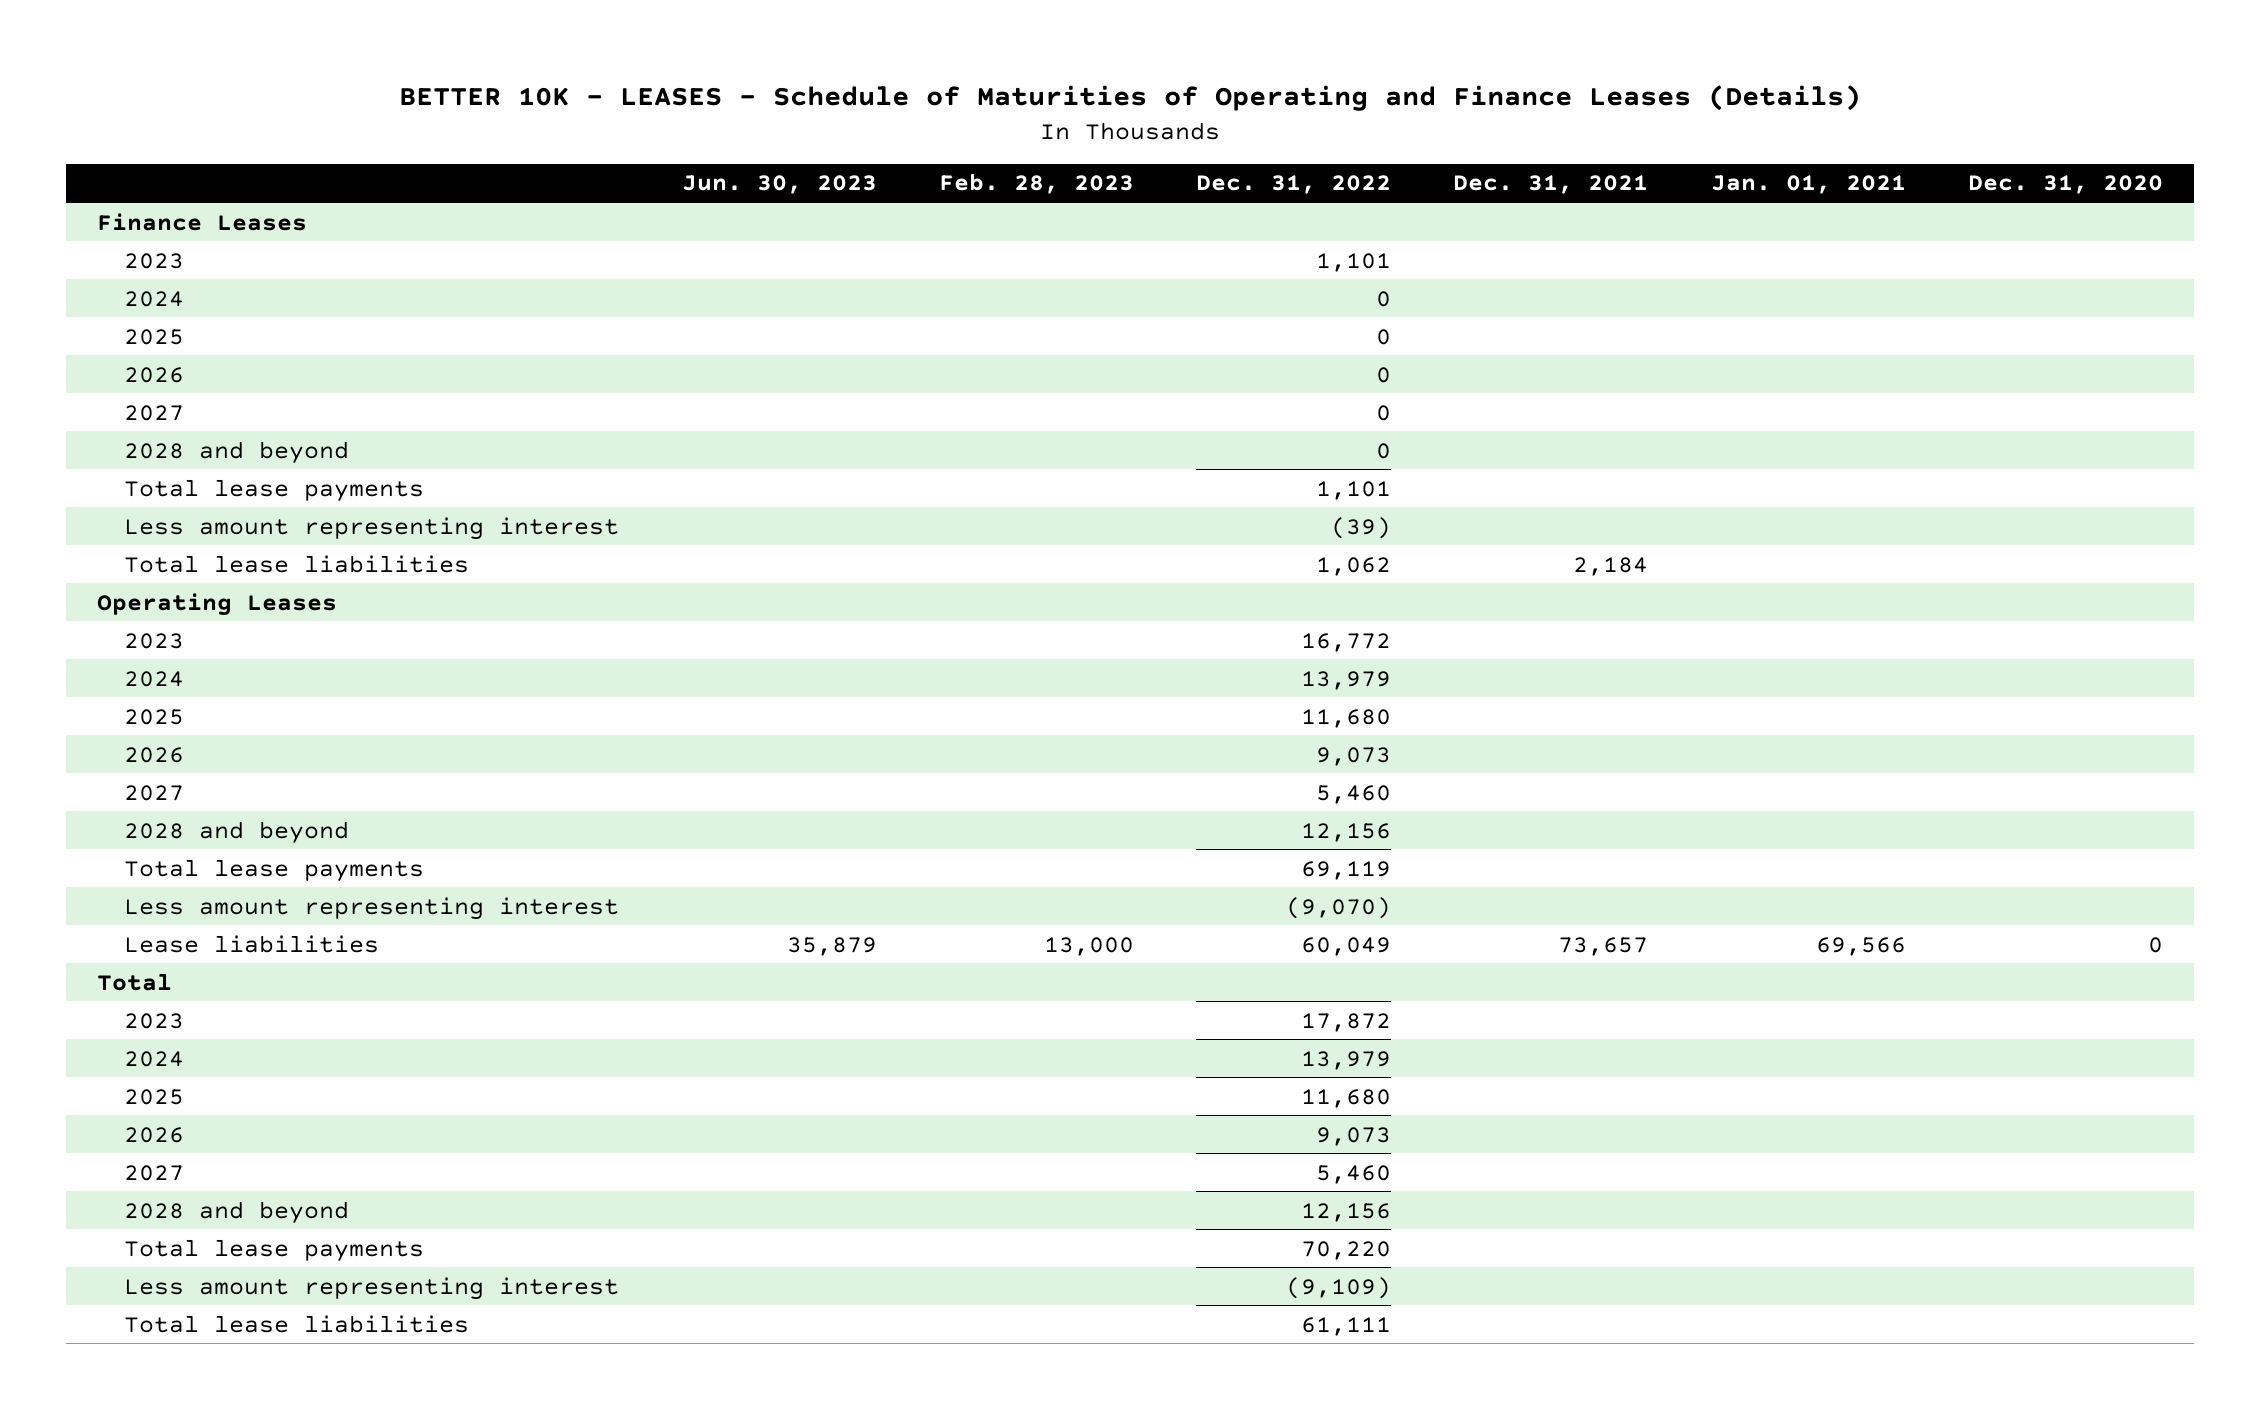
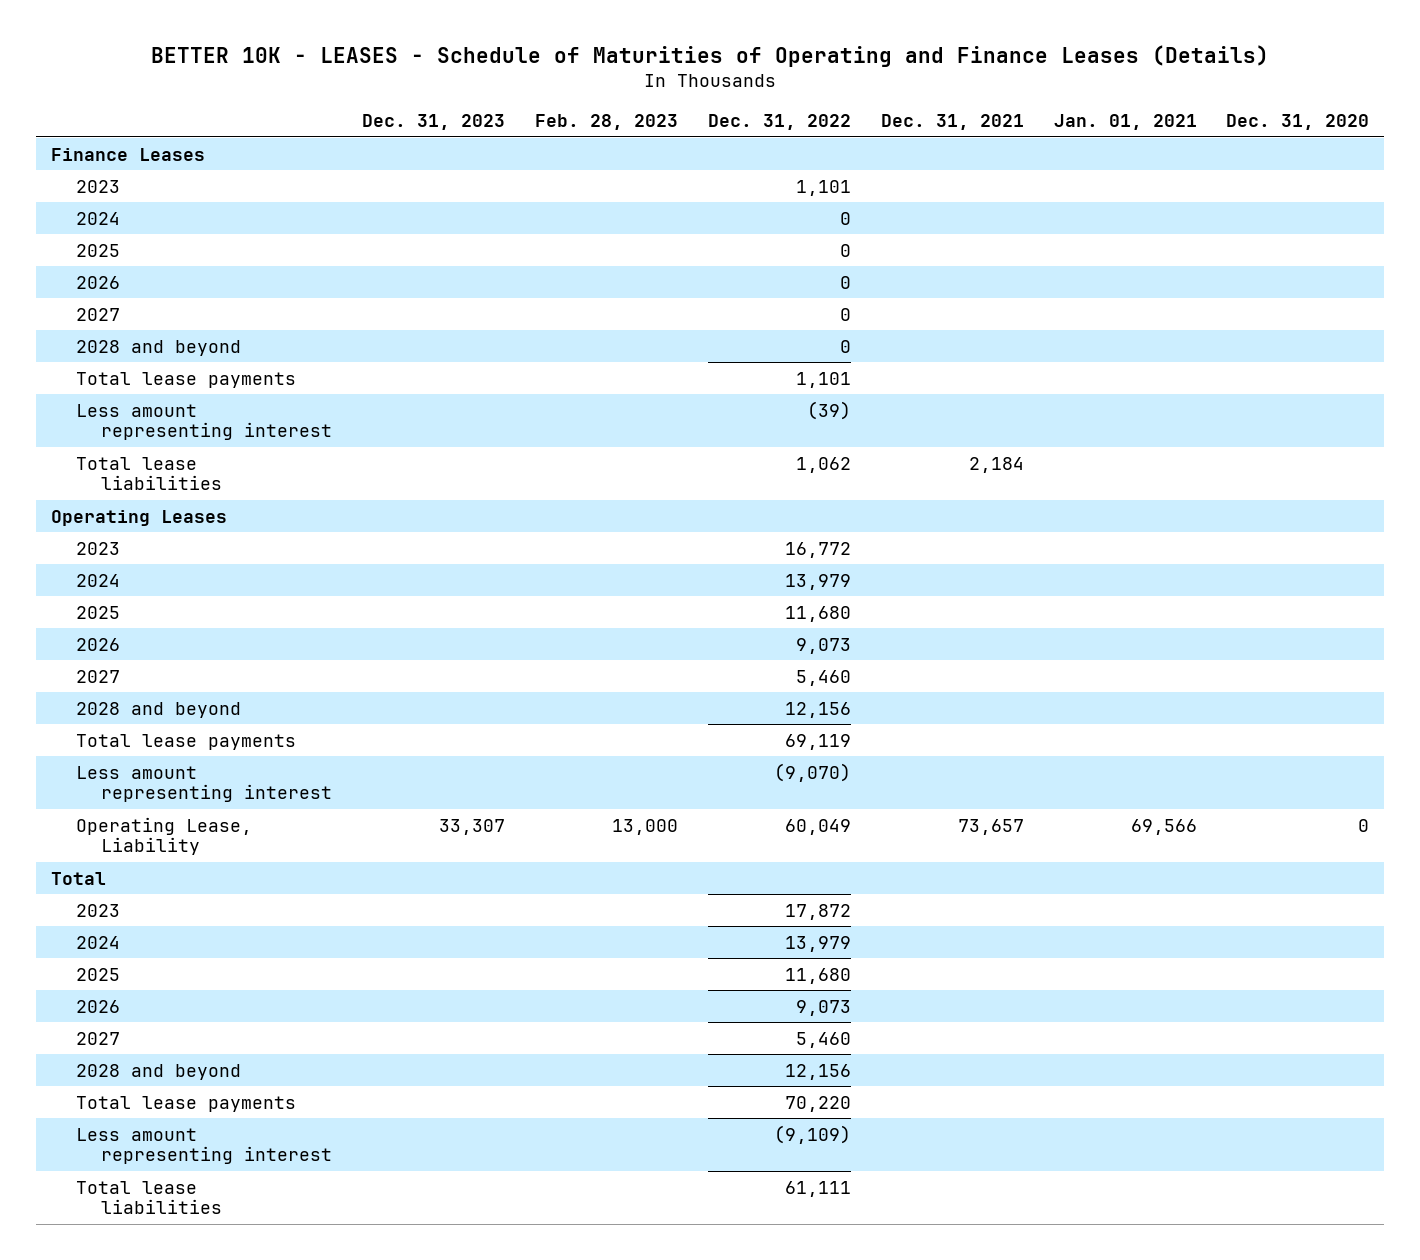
[681,175,877,195] Jun. 30, 2023 -> none
none -> [361,114,505,131] Dec. 31, 2023
[124,934,380,953] Lease liabilities -> [75,816,252,856] Operating Lease, Liability

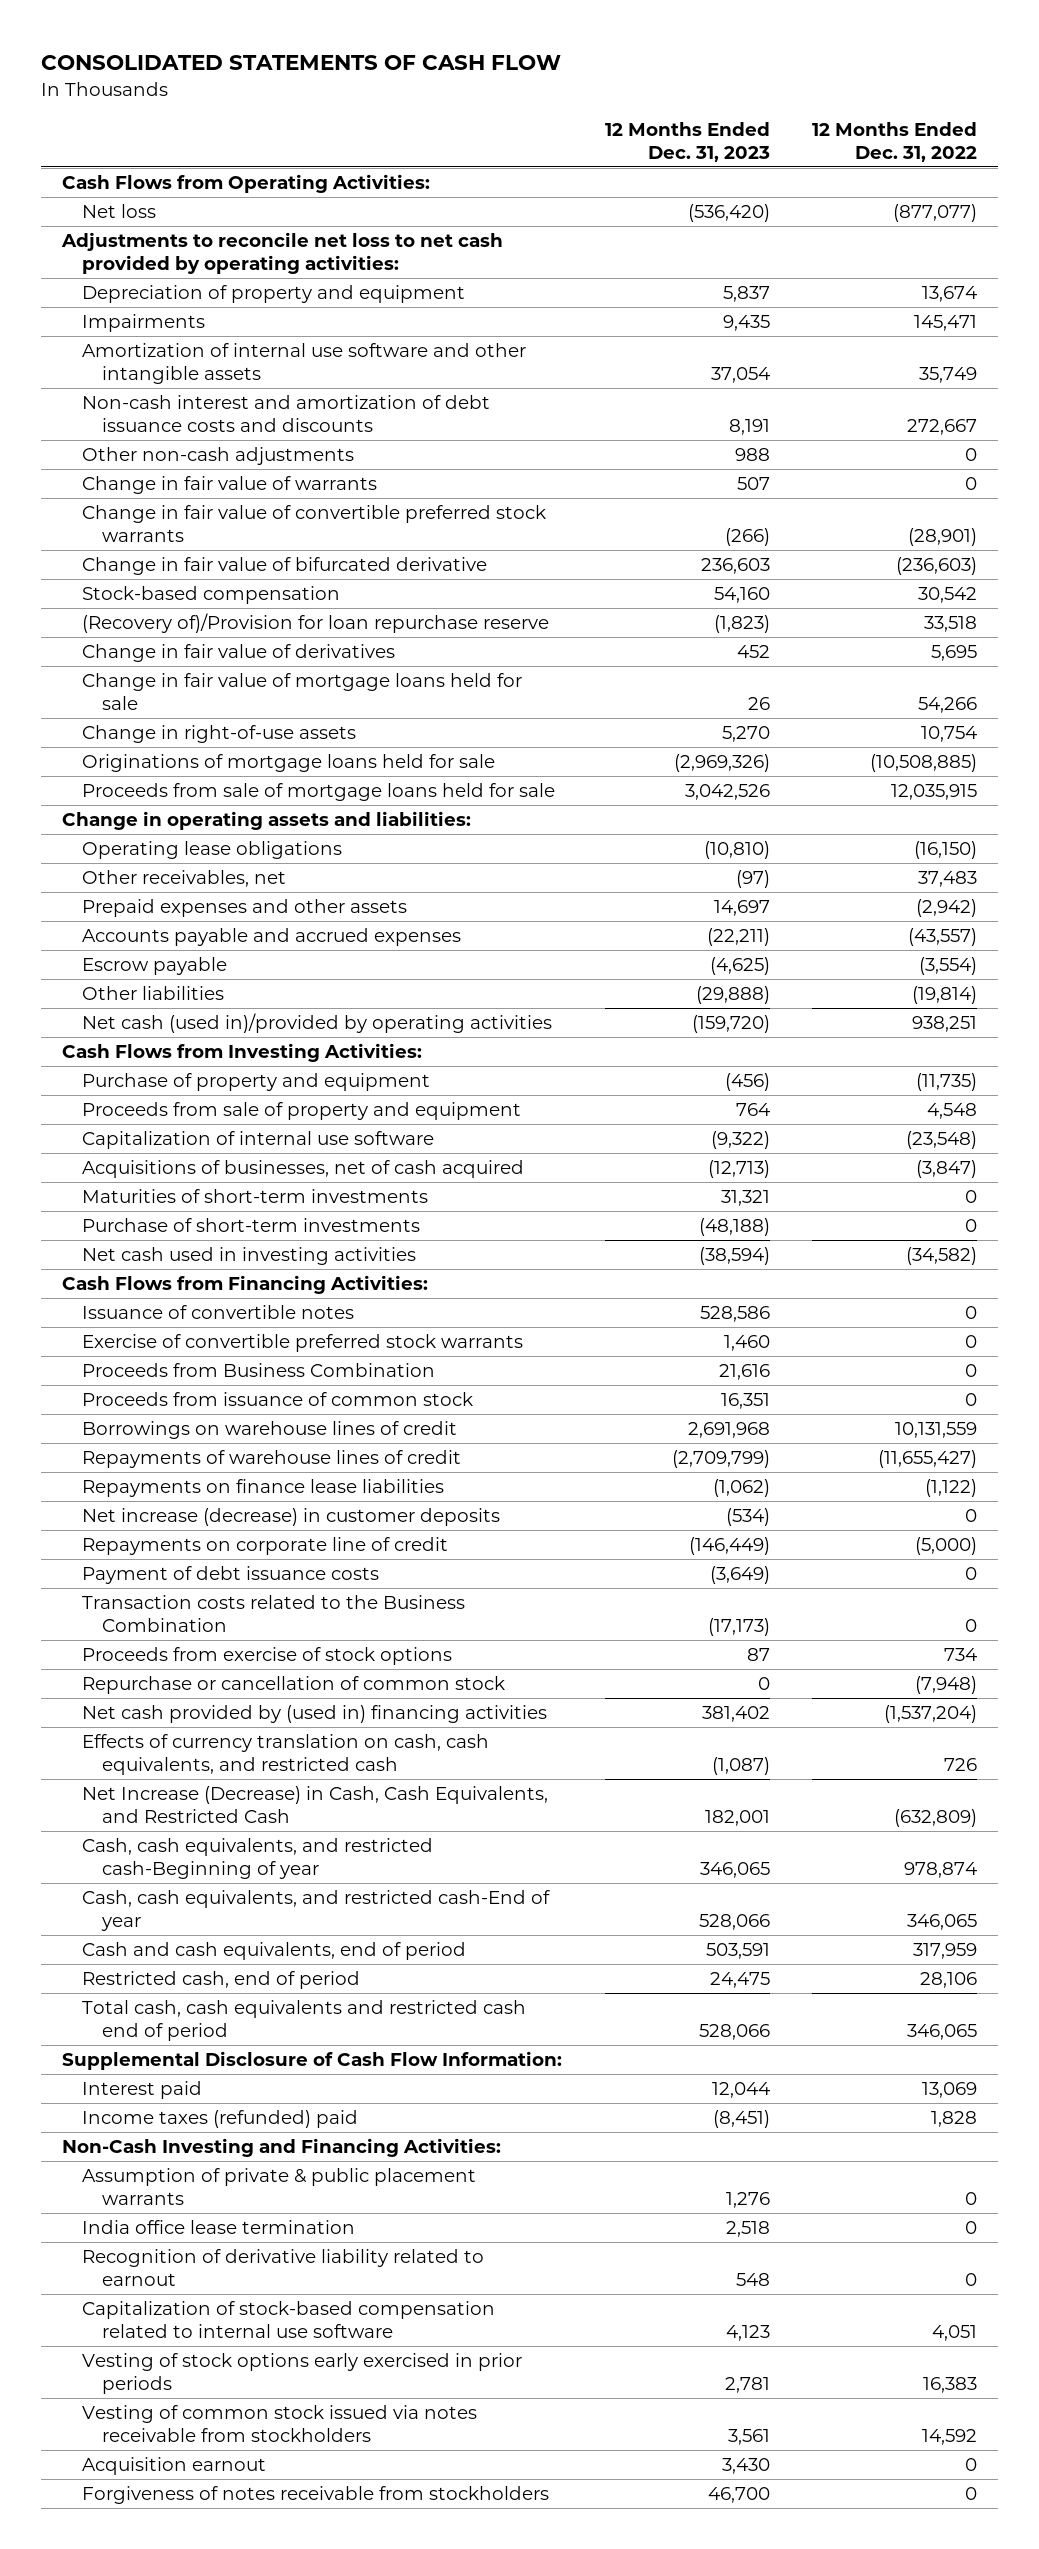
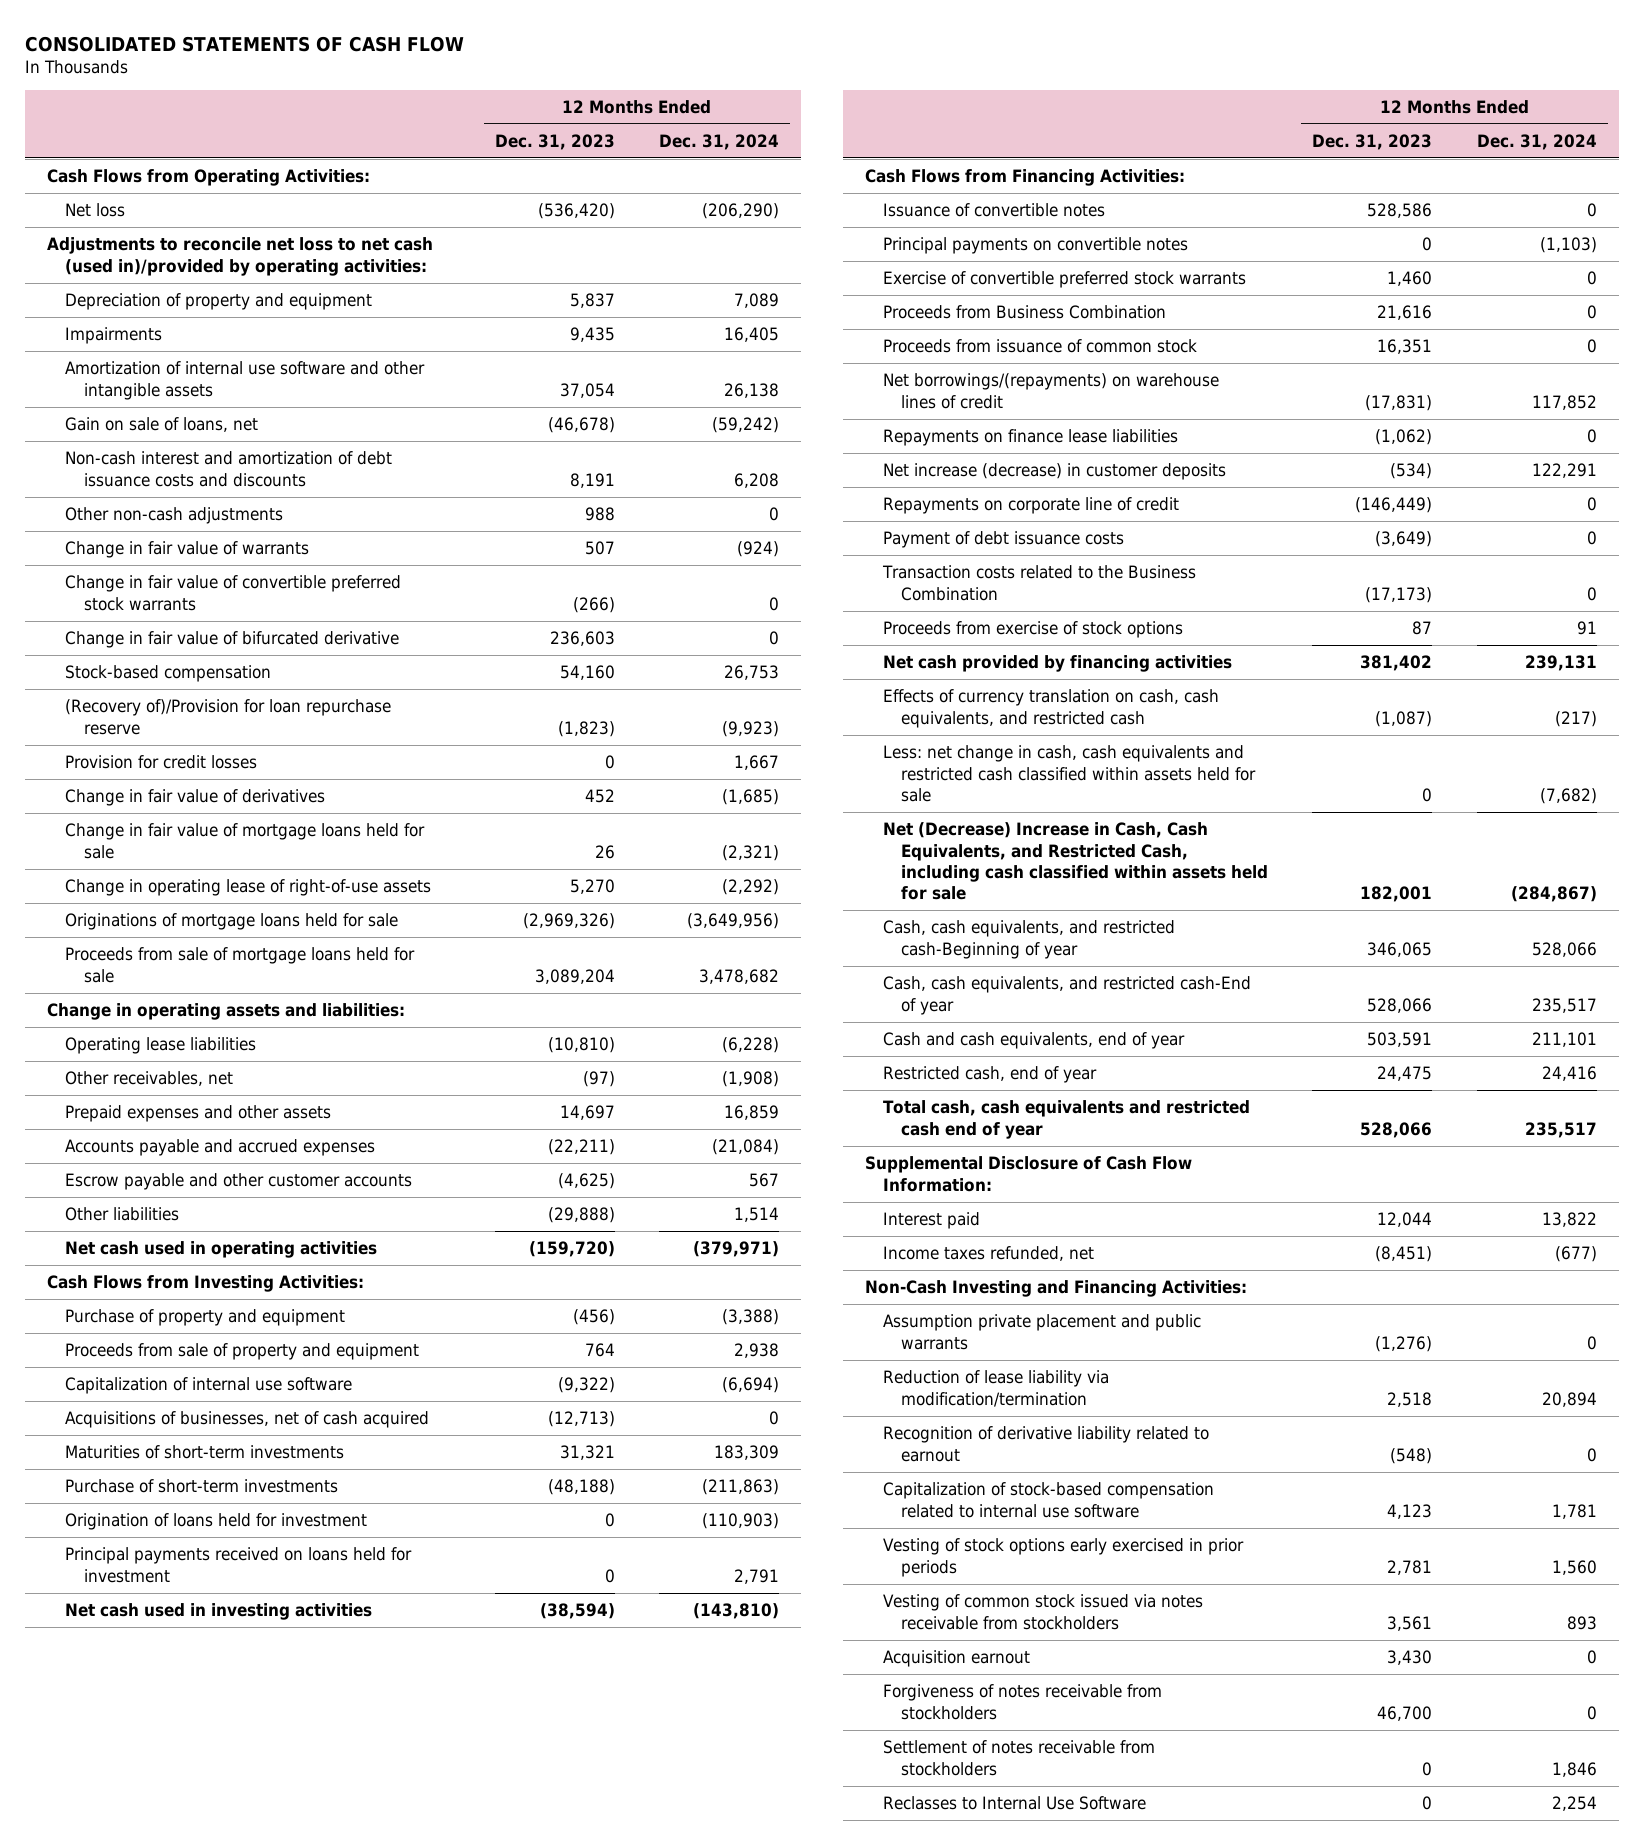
[811,121,977,162] 12 Months Ended Dec. 31, 2022 -> none
none -> [659,133,780,150] Dec. 31, 2024
[61,232,504,275] Adjustments to reconcile net loss to net cash provided by operating activities: -> [47,237,434,276] Adjustments to reconcile net loss to net cash (used in)/provided by operating activities:
none -> [65,417,259,433] Gain on sale of loans, net
none -> [65,755,258,770] Provision for credit losses
[82,725,357,744] Change in right-of-use assets -> [65,879,432,897] Change in operating lease of right-of-use assets
[684,784,770,801] 3,042,526 -> [534,968,615,984] 3,089,204
[82,841,343,860] Operating lease obligations -> [65,1037,257,1055] Operating lease liabilities
[82,957,228,976] Escrow payable -> [65,1173,413,1191] Escrow payable and other customer accounts
[82,1013,553,1034] Net cash (used in)/provided by operating activities -> [65,1241,378,1259] Net cash used in operating activities
none -> [65,1513,368,1531] Origination of loans held for investment
none -> [65,1547,413,1583] Principal payments received on loans held for investment
none -> [882,237,1188,255] Principal payments on convertible notes
[82,1450,462,1469] Repayments of warehouse lines of credit -> none
[82,1421,458,1440] Borrowings on warehouse lines of credit -> [882,373,1219,409] Net borrowings/(repayments) on warehouse lines of credit
[687,1422,770,1439] 2,691,968 -> [1365,394,1433,411] (17,831)
[82,1676,506,1695] Repurchase or cancellation of common stock -> none
[82,1705,548,1724] Net cash provided by (used in) financing activities -> [882,655,1232,673] Net cash provided by financing activities
none -> [882,745,1257,802] Less: net change in cash, cash equivalents and restricted cash classified within assets held for sale
[82,1786,549,1824] Net Increase (Decrease) in Cash, Cash Equivalents, and Restricted Cash -> [882,822,1269,901] Net (Decrease) Increase in Cash, Cash Equivalents, and Restricted Cash, including cash classified within assets held for sale
[82,1942,467,1961] Cash and cash equivalents, end of period -> [882,1032,1185,1050] Cash and cash equivalents, end of year
[82,1971,361,1990] Restricted cash, end of period -> [882,1066,1097,1084] Restricted cash, end of year
[82,2000,527,2042] Total cash, cash equivalents and restricted cash end of period -> [882,1100,1250,1139] Total cash, cash equivalents and restricted cash end of year
[82,2110,359,2129] Income taxes (refunded) paid -> [882,1246,1094,1262] Income taxes refunded, net
[82,2168,477,2206] Assumption of private & public placement warrants -> [882,1314,1201,1350] Assumption private placement and public warrants
[725,2192,770,2209] 1,276 -> [1375,1335,1433,1352] (1,276)
[82,2220,356,2235] India office lease termination -> [882,1370,1109,1407] Reduction of lease liability via modification/termination
[735,2273,770,2287] 548 -> [1390,1447,1433,1464] (548)
none -> [882,1740,1155,1776] Settlement of notes receivable from stockholders
none -> [882,1796,1146,1811] Reclasses to Internal Use Software

